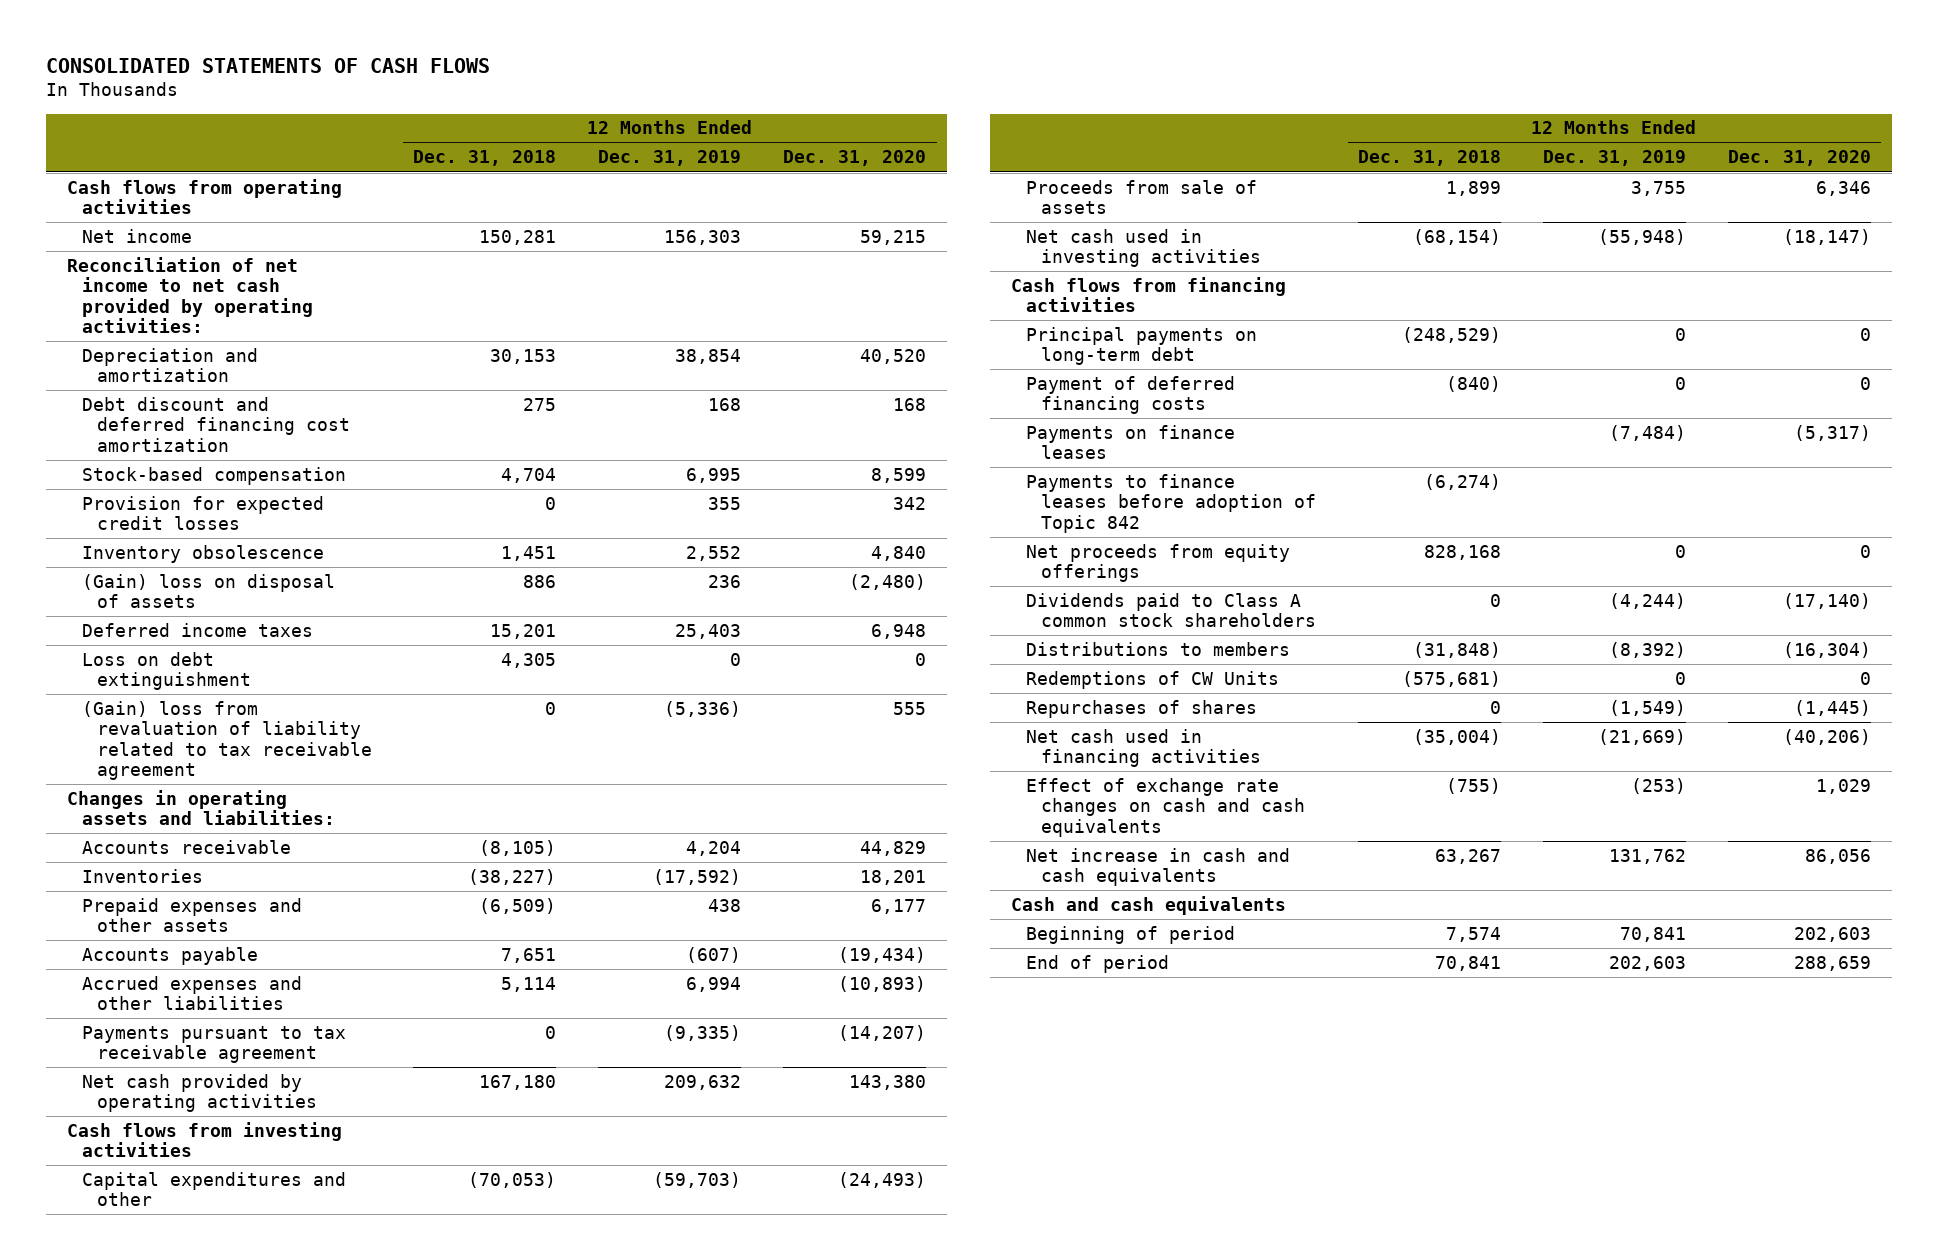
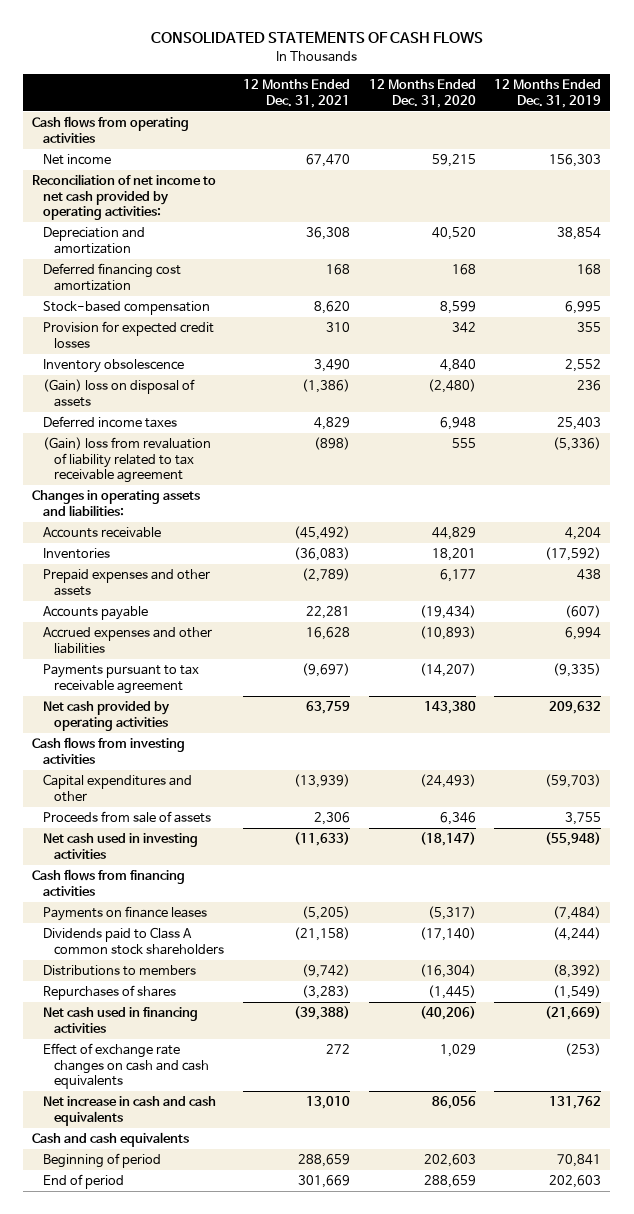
[413,150,557,167] Dec. 31, 2018 -> none
none -> [242,79,350,109] 12 Months Ended Dec. 31, 2021
[81,396,350,452] Debt discount and deferred financing cost amortization -> [43,263,182,291] Deferred financing cost amortization
[81,651,251,691] Loss on debt extinguishment -> none
[1026,326,1258,366] Principal payments on long-term debt -> none
[1026,375,1236,415] Payment of deferred financing costs -> none
[1026,473,1317,533] Payments to finance leases before adoption of Topic 842 -> none
[1026,543,1291,583] Net proceeds from equity offerings -> none
[1026,670,1280,689] Redemptions of CW Units -> none

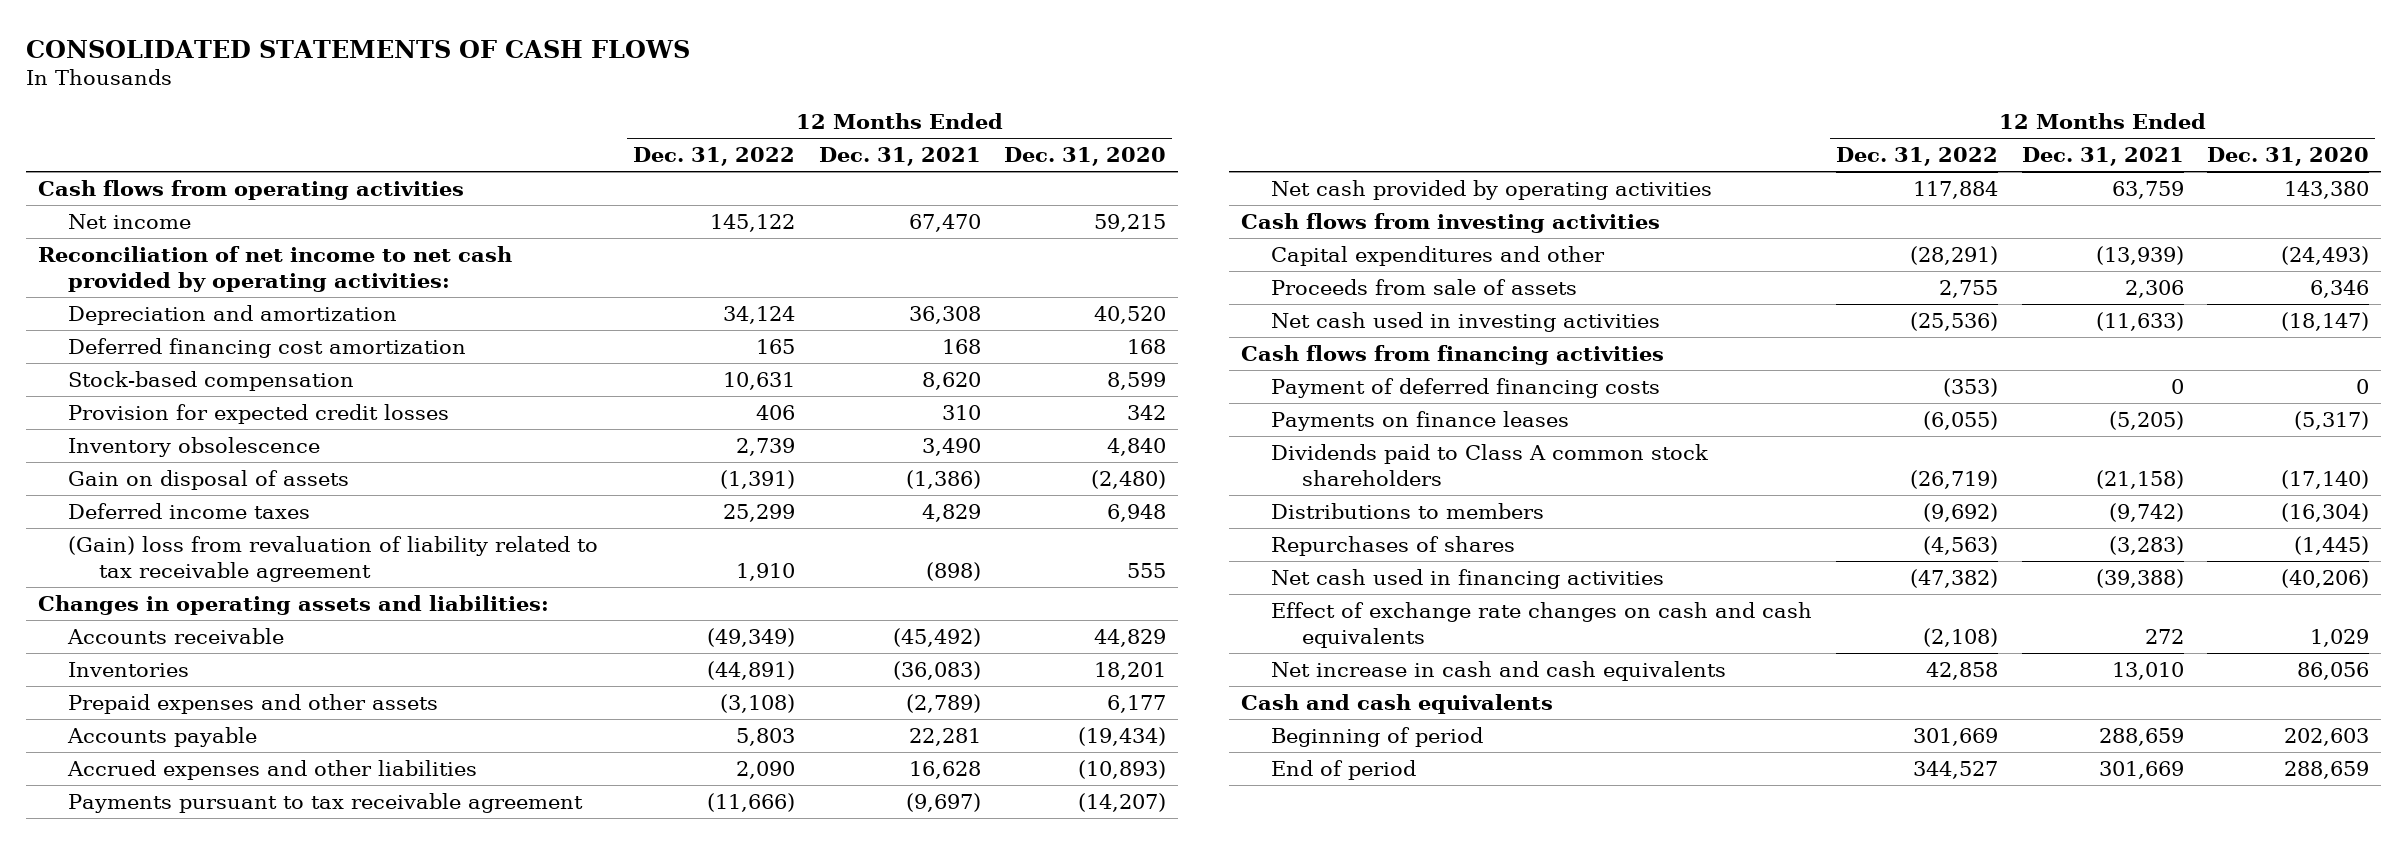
[494,79,602,109] 12 Months Ended Dec. 31, 2019 -> none
none -> [632,147,795,167] Dec. 31, 2022
[43,379,196,407] (Gain) loss on disposal of assets -> [68,469,350,490] Gain on disposal of assets
none -> [1271,377,1661,398] Payment of deferred financing costs

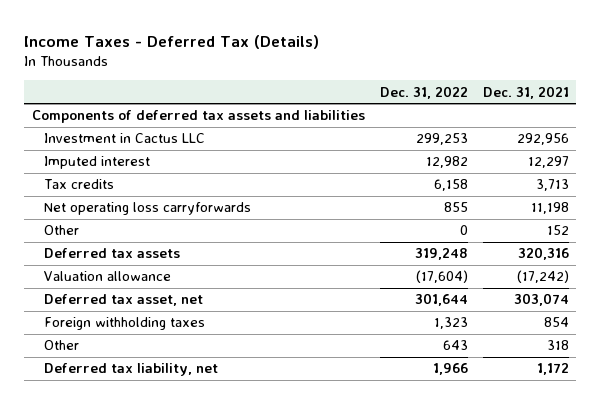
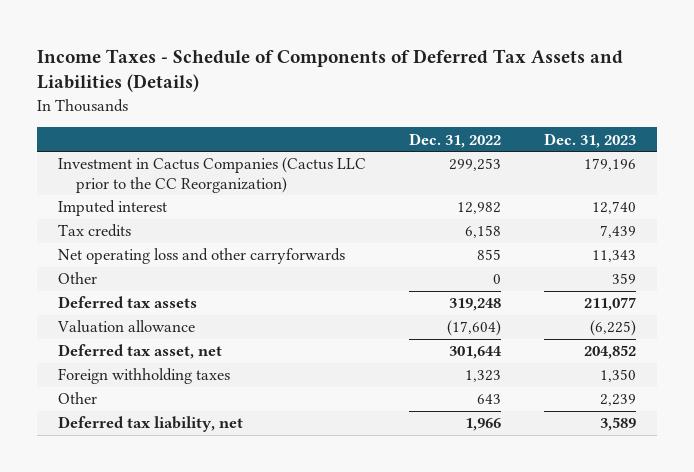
[24,34,320,49] Income Taxes - Deferred Tax (Details) -> [36,48,623,93] Income Taxes - Schedule of Components of Deferred Tax Assets and Liabilities (Details)
[482,85,569,99] Dec. 31, 2021 -> none
none -> [543,132,636,148] Dec. 31, 2023
[31,110,365,124] Components of deferred tax assets and liabilities -> none
[43,133,205,144] Investment in Cactus LLC -> [58,157,367,193] Investment in Cactus Companies (Cactus LLC prior to the CC Reorganization)
[43,202,251,216] Net operating loss carryforwards -> [58,248,346,265] Net operating loss and other carryforwards

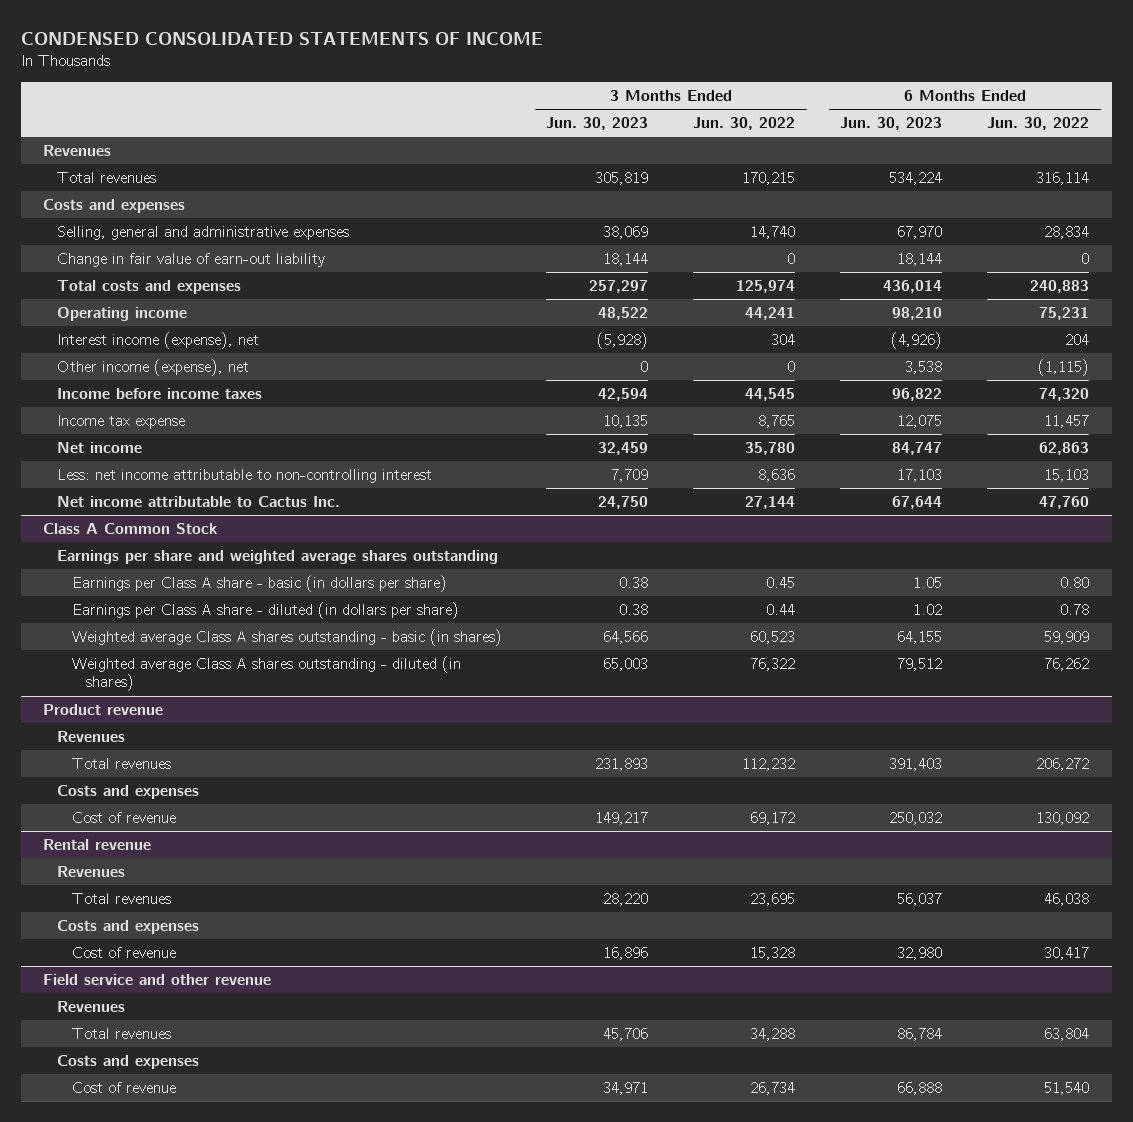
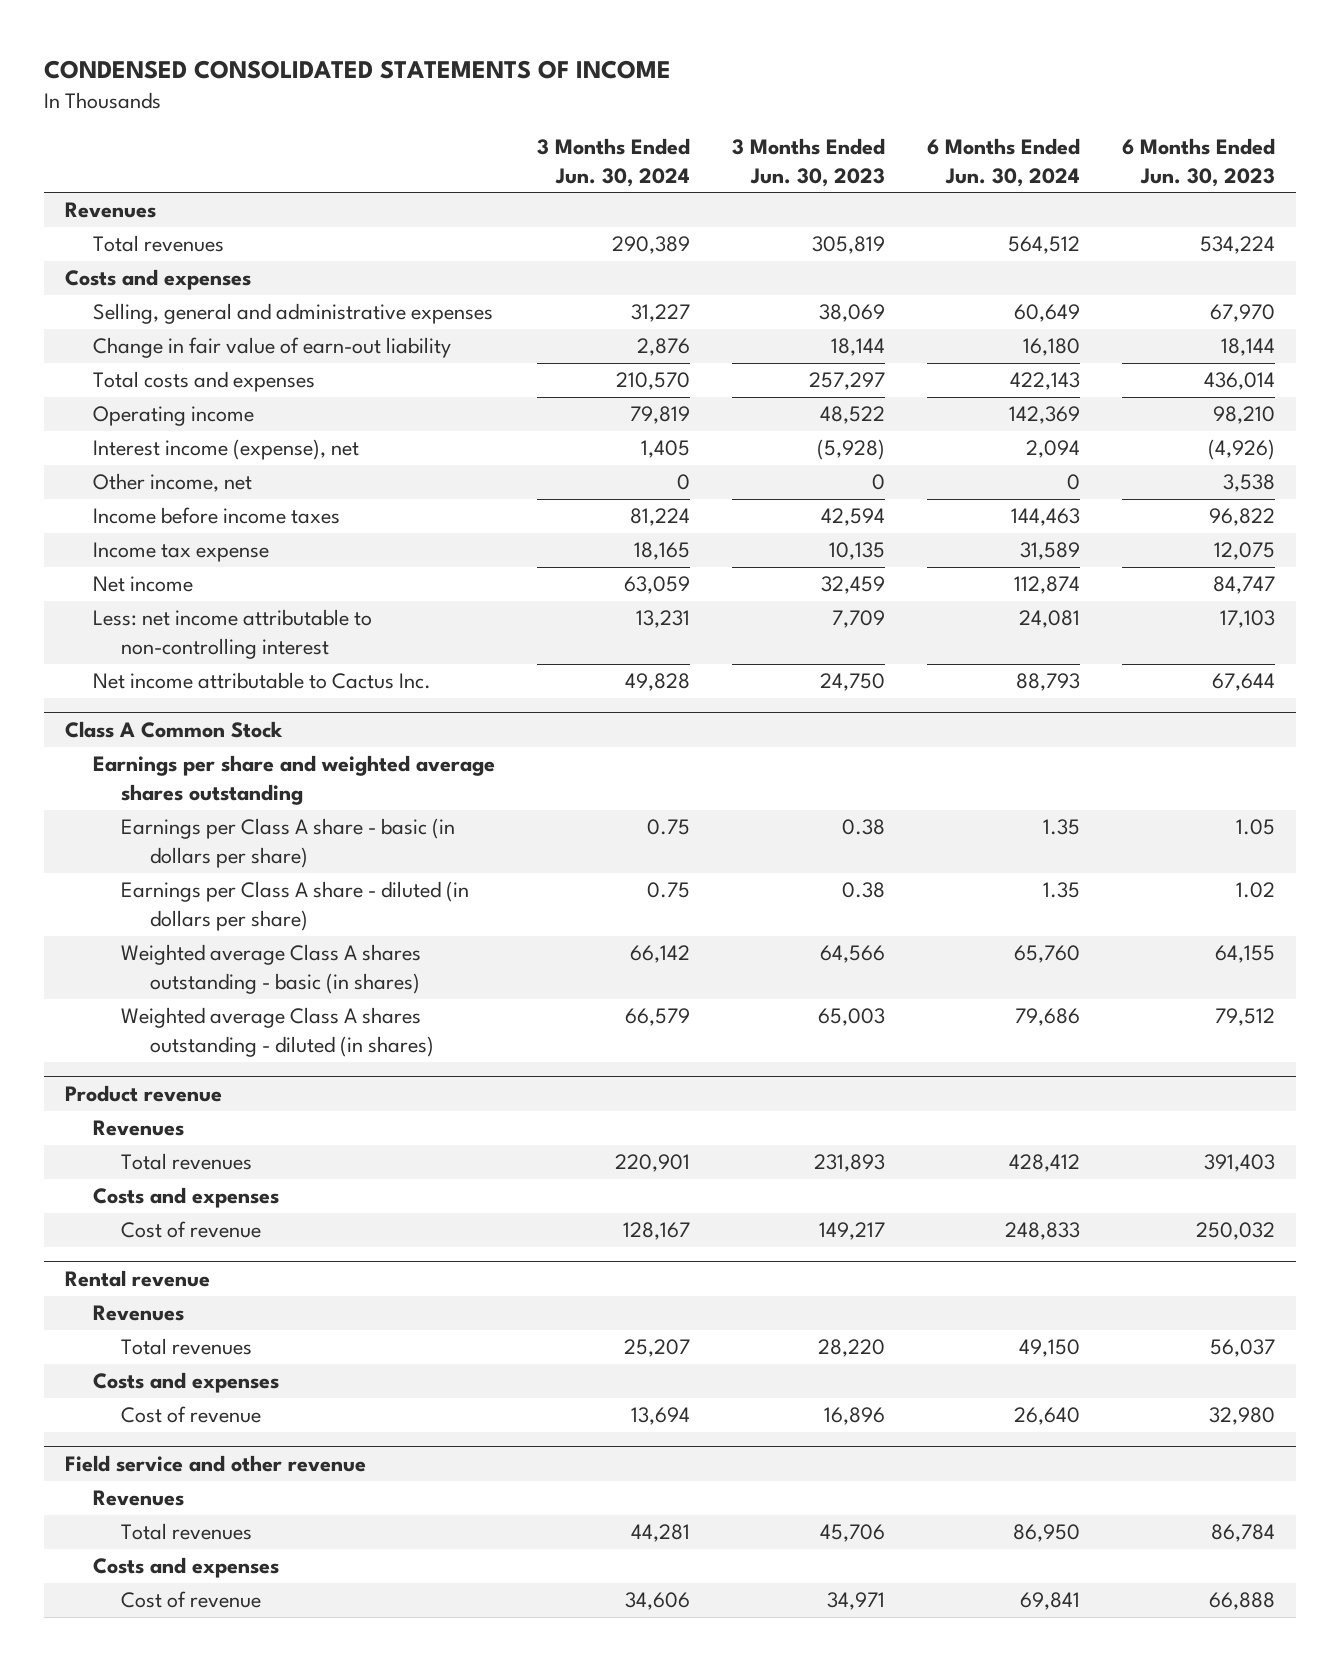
[693,117,796,131] Jun. 30, 2022 -> none
[987,117,1090,131] Jun. 30, 2022 -> none
none -> [537,138,691,187] 3 Months Ended Jun. 30, 2024
none -> [926,138,1080,187] 6 Months Ended Jun. 30, 2024
[57,359,250,377] Other income (expense), net -> [93,473,253,493] Other income, net

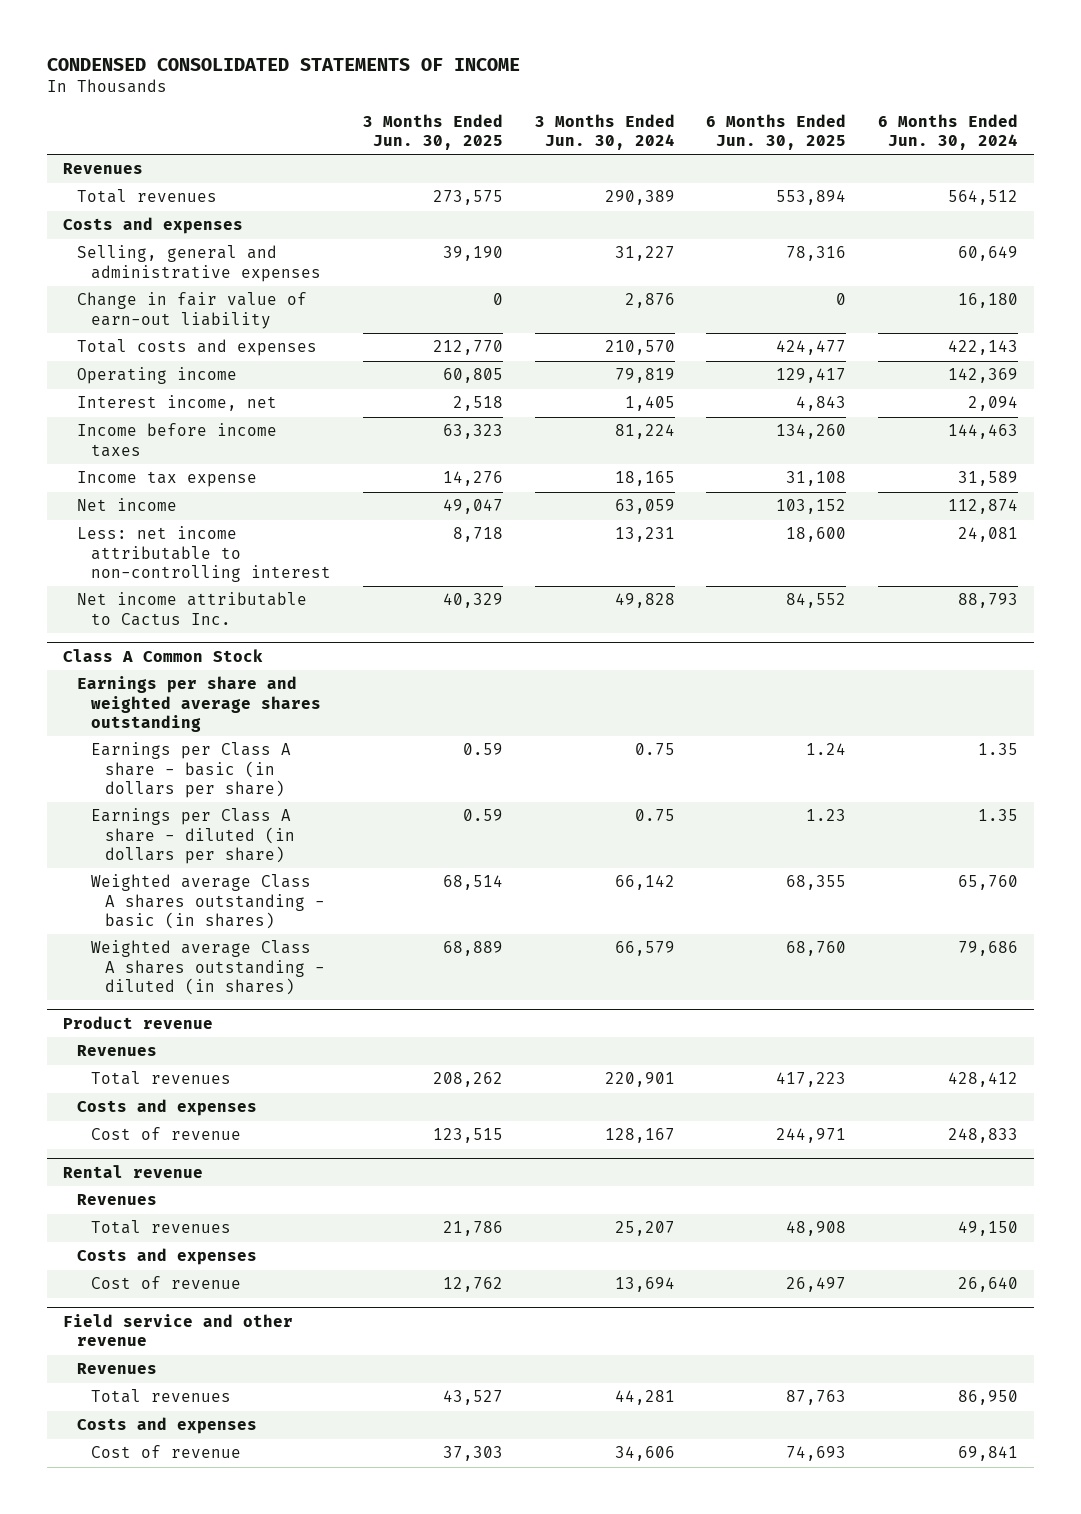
[732,138,886,187] 3 Months Ended Jun. 30, 2023 -> none
[1121,138,1275,187] 6 Months Ended Jun. 30, 2023 -> none
none -> [362,113,503,150] 3 Months Ended Jun. 30, 2025
none -> [706,113,847,150] 6 Months Ended Jun. 30, 2025
[93,473,253,493] Other income, net -> none
[93,439,360,461] Interest income (expense), net -> [76,395,277,412] Interest income, net

